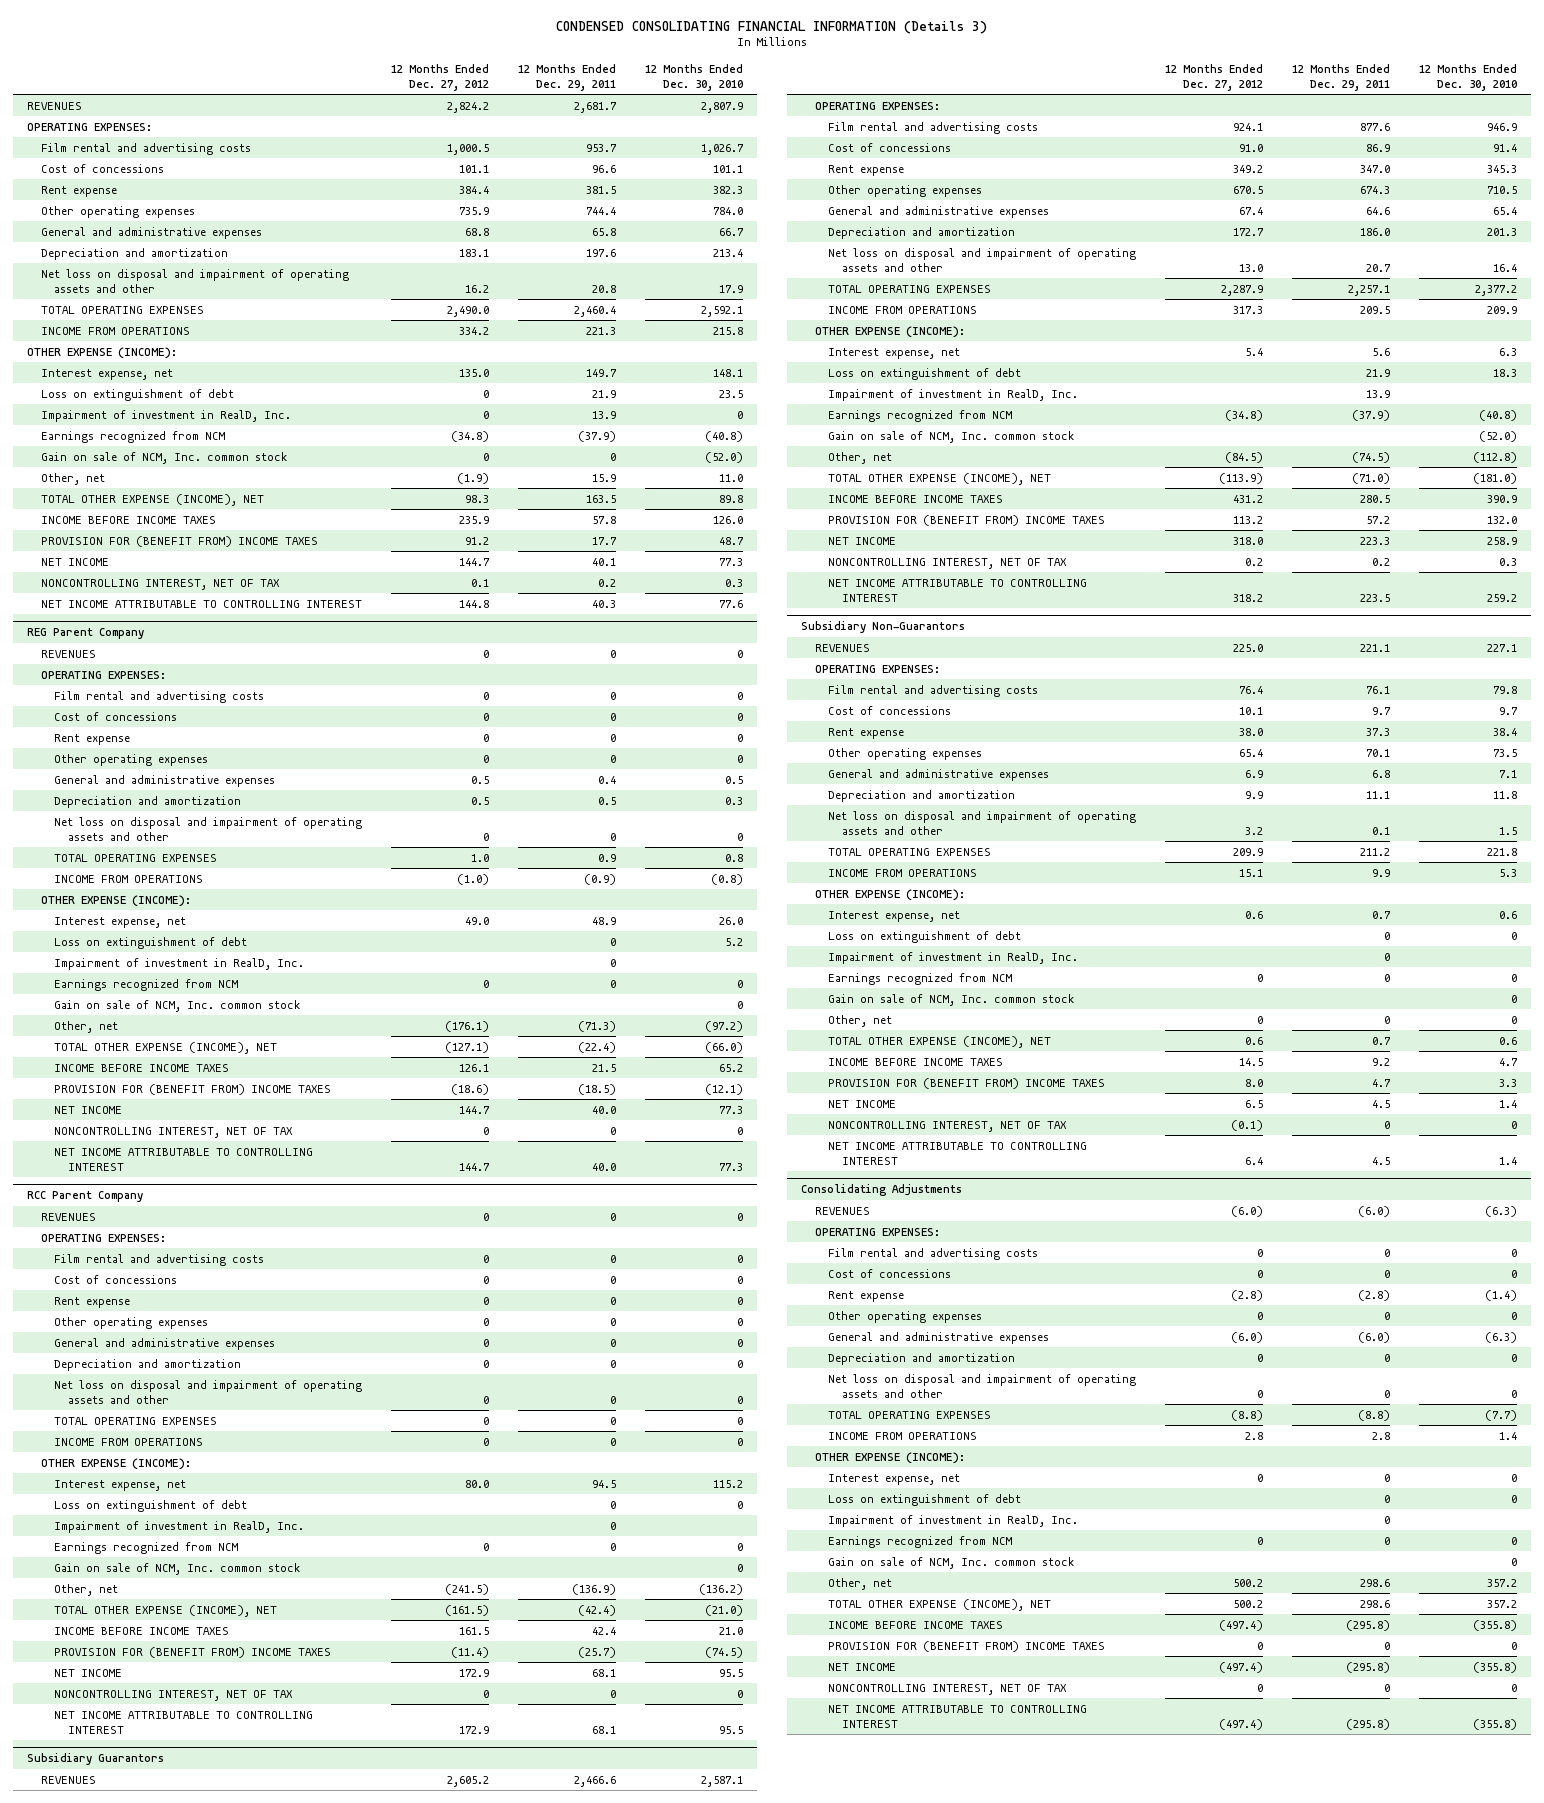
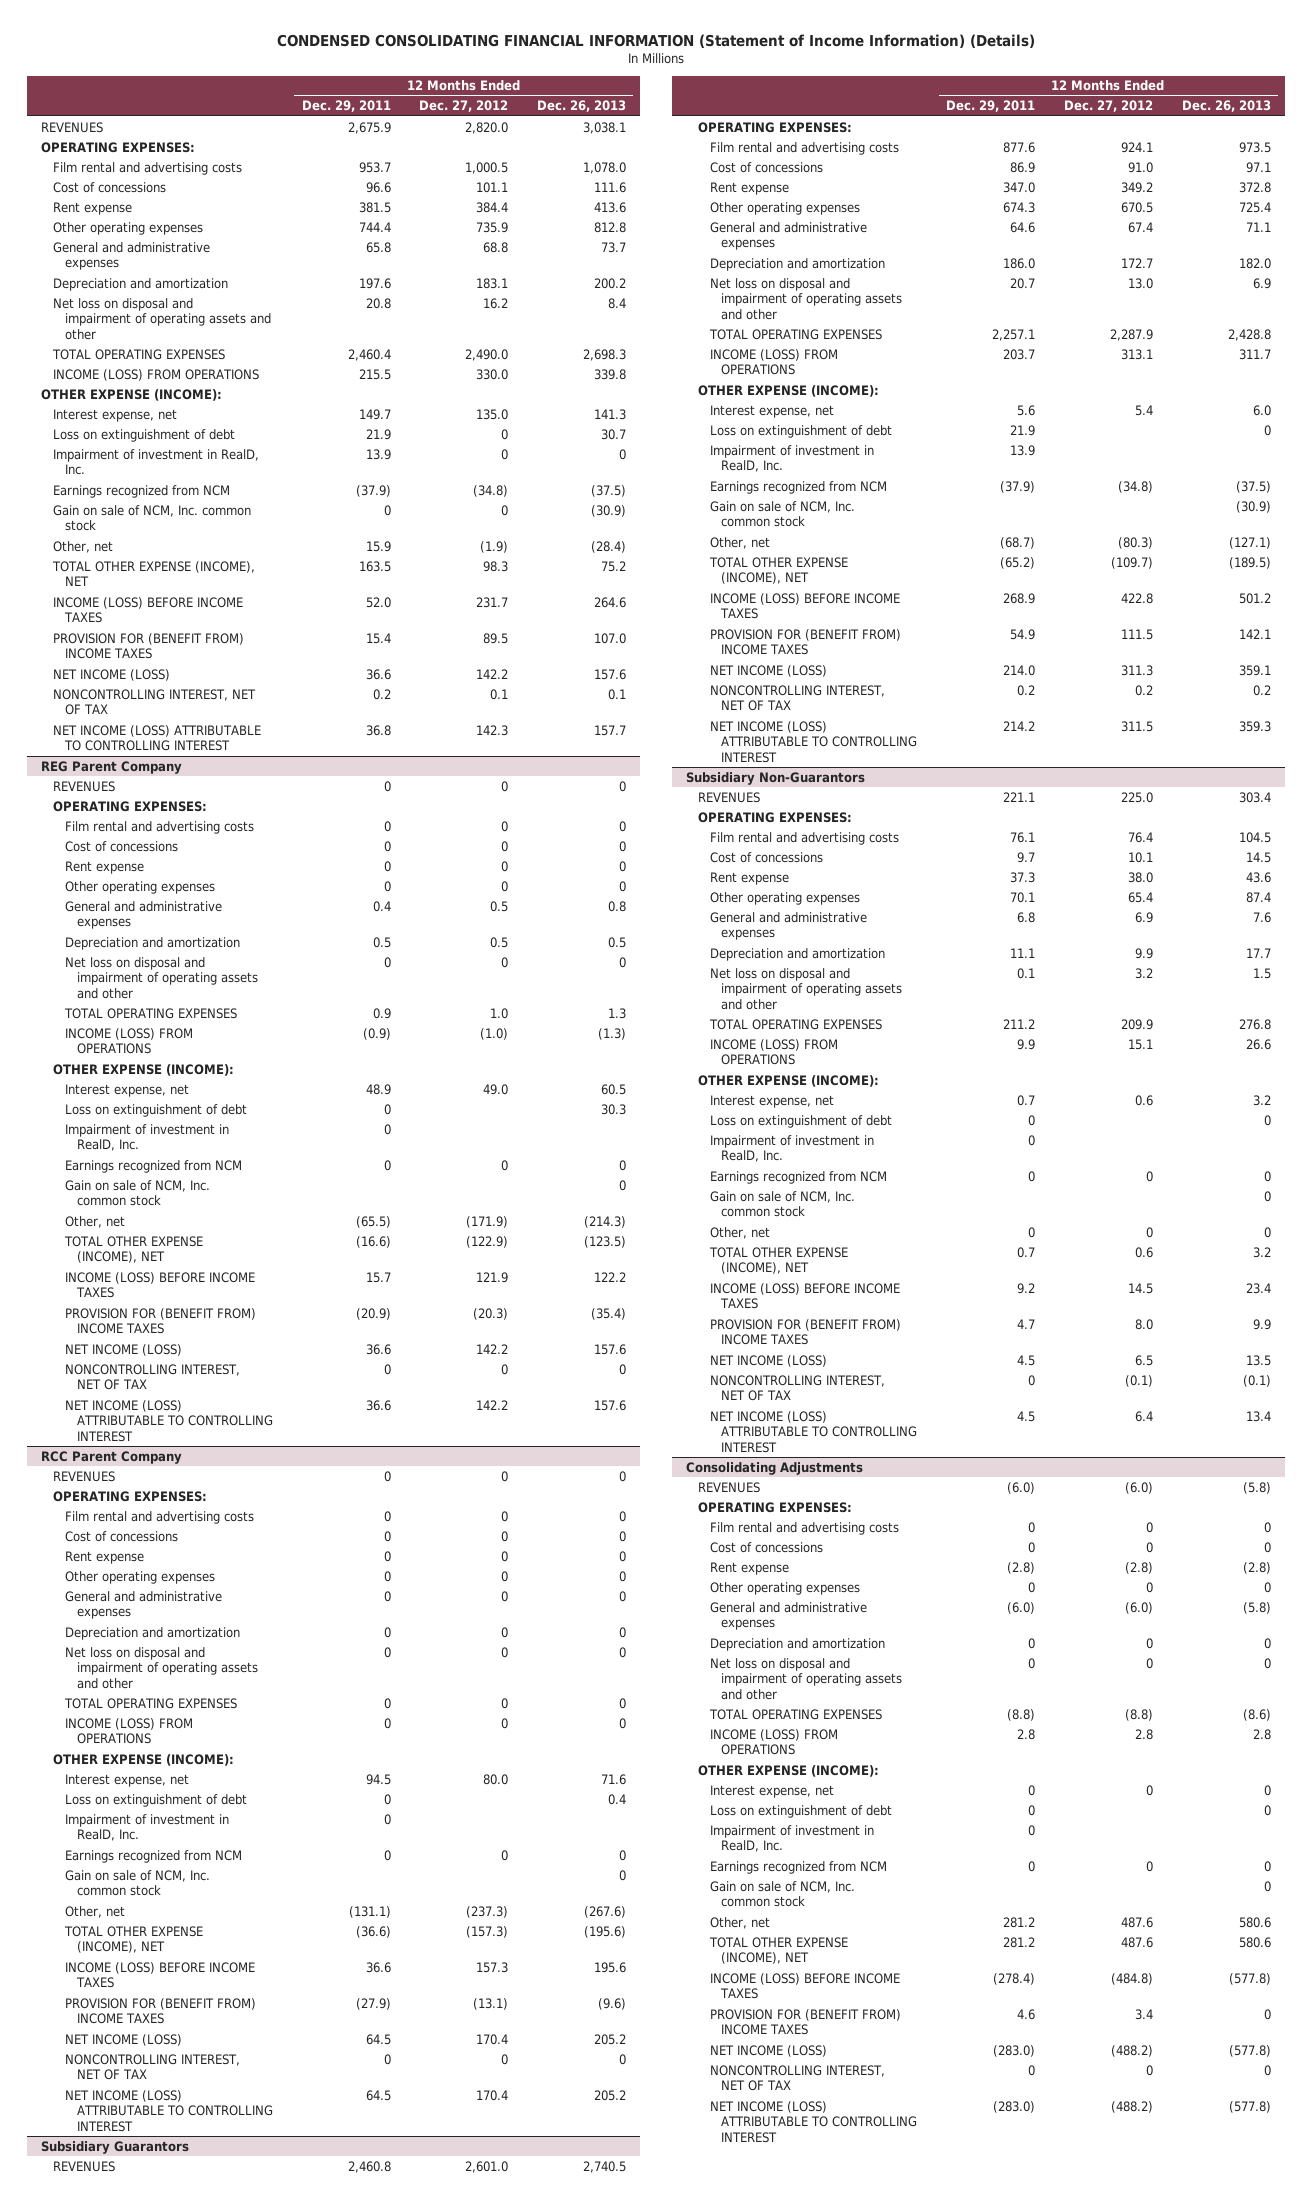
[555,20,987,34] CONDENSED CONSOLIDATING FINANCIAL INFORMATION (Details 3) -> [276,34,1035,49] CONDENSED CONSOLIDATING FINANCIAL INFORMATION (Statement of Income Information) (Details)
[644,63,743,91] 12 Months Ended Dec. 30, 2010 -> none
none -> [536,100,626,113] Dec. 26, 2013
[447,101,490,113] 2,824.2 -> [465,121,509,134] 2,820.0
[573,101,617,113] 2,681.7 -> [347,121,391,134] 2,675.9
[40,326,190,335] INCOME FROM OPERATIONS -> [53,368,260,381] INCOME (LOSS) FROM OPERATIONS
[459,326,490,335] 334.2 -> [476,368,509,380] 330.0
[585,326,616,335] 221.3 -> [358,368,391,380] 215.5
[40,515,216,524] INCOME BEFORE INCOME TAXES -> [53,596,244,624] INCOME (LOSS) BEFORE INCOME TAXES
[459,515,490,524] 235.9 -> [476,596,509,608] 231.7
[591,515,616,524] 57.8 -> [365,596,391,608] 52.0
[465,536,490,545] 91.2 -> [483,632,509,644] 89.5
[591,536,617,545] 17.7 -> [365,632,391,644] 15.4
[40,557,109,566] NET INCOME -> [53,668,171,681] NET INCOME (LOSS)
[459,557,491,566] 144.7 -> [476,668,509,679] 142.2
[591,557,616,566] 40.1 -> [365,668,391,680] 36.6
[40,599,362,608] NET INCOME ATTRIBUTABLE TO CONTROLLING INTEREST -> [53,724,262,752] NET INCOME (LOSS) ATTRIBUTABLE TO CONTROLLING INTEREST
[459,599,490,608] 144.8 -> [476,724,509,736] 142.3
[591,599,616,608] 40.3 -> [365,724,391,736] 36.8
[54,874,204,883] INCOME FROM OPERATIONS -> [65,1027,194,1055] INCOME (LOSS) FROM OPERATIONS
[445,1020,490,1032] (176.1) -> [466,1215,509,1228] (171.9)
[577,1020,616,1032] (71.3) -> [355,1215,391,1228] (65.5)
[445,1041,490,1053] (127.1) -> [466,1235,509,1248] (122.9)
[577,1041,616,1053] (22.4) -> [355,1235,391,1248] (16.6)
[54,1063,230,1072] INCOME BEFORE INCOME TAXES -> [65,1271,256,1299] INCOME (LOSS) BEFORE INCOME TAXES
[459,1063,490,1072] 126.1 -> [476,1271,509,1283] 121.9
[591,1063,616,1072] 21.5 -> [365,1271,391,1283] 15.7
[451,1083,490,1095] (18.6) -> [473,1307,509,1320] (20.3)
[577,1083,616,1095] (18.5) -> [355,1307,391,1320] (20.9)
[54,1105,123,1114] NET INCOME -> [65,1343,183,1356] NET INCOME (LOSS)
[459,1105,491,1114] 144.7 -> [476,1343,509,1354] 142.2
[591,1105,616,1114] 40.0 -> [365,1343,391,1355] 36.6
[54,1147,314,1171] NET INCOME ATTRIBUTABLE TO CONTROLLING INTEREST -> [65,1399,273,1442] NET INCOME (LOSS) ATTRIBUTABLE TO CONTROLLING INTEREST
[459,1162,491,1171] 144.7 -> [476,1399,509,1410] 142.2
[591,1162,616,1171] 40.0 -> [365,1399,391,1411] 36.6
[54,1437,204,1446] INCOME FROM OPERATIONS -> [65,1717,194,1745] INCOME (LOSS) FROM OPERATIONS
[445,1583,490,1595] (241.5) -> [466,1905,509,1918] (237.3)
[571,1583,616,1595] (136.9) -> [348,1905,391,1918] (131.1)
[445,1604,490,1616] (161.5) -> [466,1925,509,1938] (157.3)
[577,1604,616,1616] (42.4) -> [355,1925,391,1938] (36.6)
[54,1626,230,1635] INCOME BEFORE INCOME TAXES -> [65,1961,256,1989] INCOME (LOSS) BEFORE INCOME TAXES
[459,1626,490,1635] 161.5 -> [476,1961,509,1973] 157.3
[591,1626,616,1635] 42.4 -> [365,1961,391,1973] 36.6
[451,1646,490,1658] (11.4) -> [473,1997,509,2010] (13.1)
[577,1646,616,1658] (25.7) -> [355,1997,391,2010] (27.9)
[54,1668,123,1677] NET INCOME -> [65,2033,183,2046] NET INCOME (LOSS)
[459,1668,490,1677] 172.9 -> [476,2033,509,2045] 170.4
[591,1668,616,1677] 68.1 -> [365,2033,391,2045] 64.5
[54,1710,314,1734] NET INCOME ATTRIBUTABLE TO CONTROLLING INTEREST -> [65,2089,273,2132] NET INCOME (LOSS) ATTRIBUTABLE TO CONTROLLING INTEREST
[459,1725,490,1734] 172.9 -> [476,2089,509,2101] 170.4
[591,1725,616,1734] 68.1 -> [365,2089,391,2101] 64.5
[447,1775,490,1787] 2,605.2 -> [465,2160,509,2173] 2,601.0
[573,1775,616,1787] 2,466.6 -> [347,2160,391,2173] 2,460.8
[828,305,978,314] INCOME FROM OPERATIONS -> [709,348,838,376] INCOME (LOSS) FROM OPERATIONS
[1233,305,1264,314] 317.3 -> [1120,348,1153,360] 313.1
[1360,305,1391,314] 209.5 -> [1003,348,1036,360] 203.7
[1225,451,1264,463] (84.5) -> [1117,536,1153,549] (80.3)
[1352,451,1391,463] (74.5) -> [1000,536,1036,549] (68.7)
[1219,472,1264,484] (113.9) -> [1110,556,1153,569] (109.7)
[1352,472,1391,484] (71.0) -> [1000,556,1036,569] (65.2)
[828,494,1004,503] INCOME BEFORE INCOME TAXES -> [709,592,900,620] INCOME (LOSS) BEFORE INCOME TAXES
[1233,494,1264,503] 431.2 -> [1120,592,1153,604] 422.8
[1360,494,1391,503] 280.5 -> [1003,592,1036,604] 268.9
[1233,515,1264,524] 113.2 -> [1120,628,1153,640] 111.5
[1366,515,1391,524] 57.2 -> [1010,628,1036,640] 54.9
[828,536,897,545] NET INCOME -> [709,664,827,677] NET INCOME (LOSS)
[1233,536,1264,545] 318.0 -> [1120,664,1153,676] 311.3
[1360,536,1391,545] 223.3 -> [1003,664,1036,676] 214.0
[828,578,1088,602] NET INCOME ATTRIBUTABLE TO CONTROLLING INTEREST -> [709,720,918,763] NET INCOME (LOSS) ATTRIBUTABLE TO CONTROLLING INTEREST
[1233,593,1264,602] 318.2 -> [1120,720,1153,732] 311.5
[1360,593,1391,602] 223.5 -> [1003,720,1036,731] 214.2
[828,868,978,877] INCOME FROM OPERATIONS -> [709,1038,838,1066] INCOME (LOSS) FROM OPERATIONS
[828,1057,1004,1066] INCOME BEFORE INCOME TAXES -> [709,1282,900,1310] INCOME (LOSS) BEFORE INCOME TAXES
[828,1099,897,1108] NET INCOME -> [709,1354,827,1367] NET INCOME (LOSS)
[828,1141,1088,1165] NET INCOME ATTRIBUTABLE TO CONTROLLING INTEREST -> [709,1410,918,1453] NET INCOME (LOSS) ATTRIBUTABLE TO CONTROLLING INTEREST
[828,1431,978,1440] INCOME FROM OPERATIONS -> [709,1728,838,1756] INCOME (LOSS) FROM OPERATIONS
[1233,1578,1264,1587] 500.2 -> [1120,1916,1153,1928] 487.6
[1360,1578,1391,1587] 298.6 -> [1003,1916,1036,1928] 281.2
[1233,1599,1264,1608] 500.2 -> [1120,1936,1153,1948] 487.6
[1360,1599,1391,1608] 298.6 -> [1003,1936,1036,1948] 281.2
[828,1620,1004,1629] INCOME BEFORE INCOME TAXES -> [709,1972,900,2000] INCOME (LOSS) BEFORE INCOME TAXES
[1219,1619,1264,1631] (497.4) -> [1110,1972,1153,1985] (484.8)
[1346,1619,1391,1631] (295.8) -> [993,1972,1036,1985] (278.4)
[1257,1641,1264,1650] 0 -> [1134,2008,1153,2020] 3.4
[1384,1641,1391,1650] 0 -> [1017,2008,1036,2020] 4.6
[828,1662,897,1671] NET INCOME -> [709,2044,827,2057] NET INCOME (LOSS)
[1219,1661,1264,1673] (497.4) -> [1110,2044,1153,2057] (488.2)
[1346,1661,1391,1673] (295.8) -> [993,2044,1036,2057] (283.0)
[828,1704,1088,1728] NET INCOME ATTRIBUTABLE TO CONTROLLING INTEREST -> [709,2100,918,2143] NET INCOME (LOSS) ATTRIBUTABLE TO CONTROLLING INTEREST
[1219,1718,1264,1730] (497.4) -> [1110,2100,1153,2113] (488.2)
[1346,1718,1391,1730] (295.8) -> [993,2100,1036,2113] (283.0)

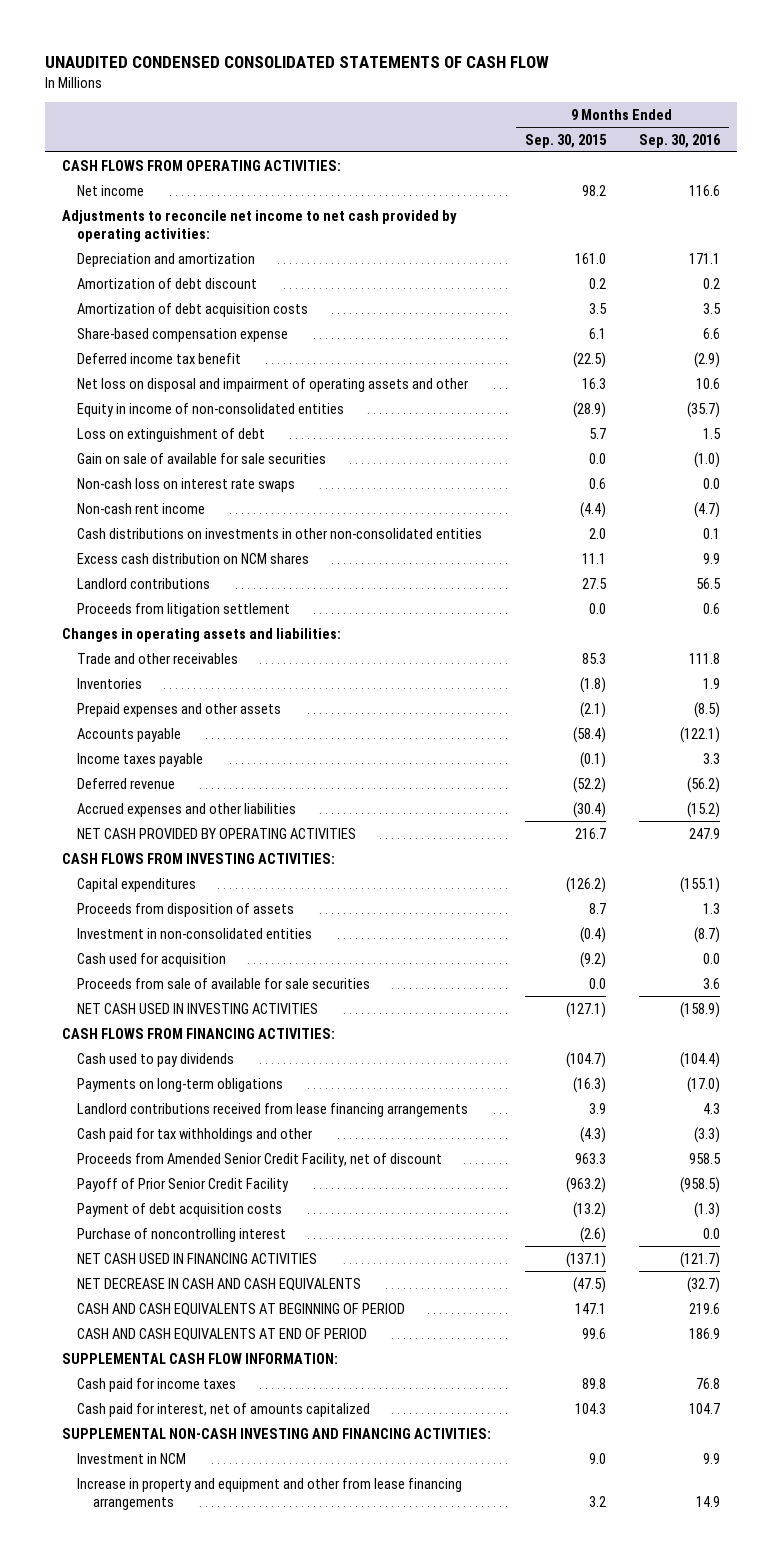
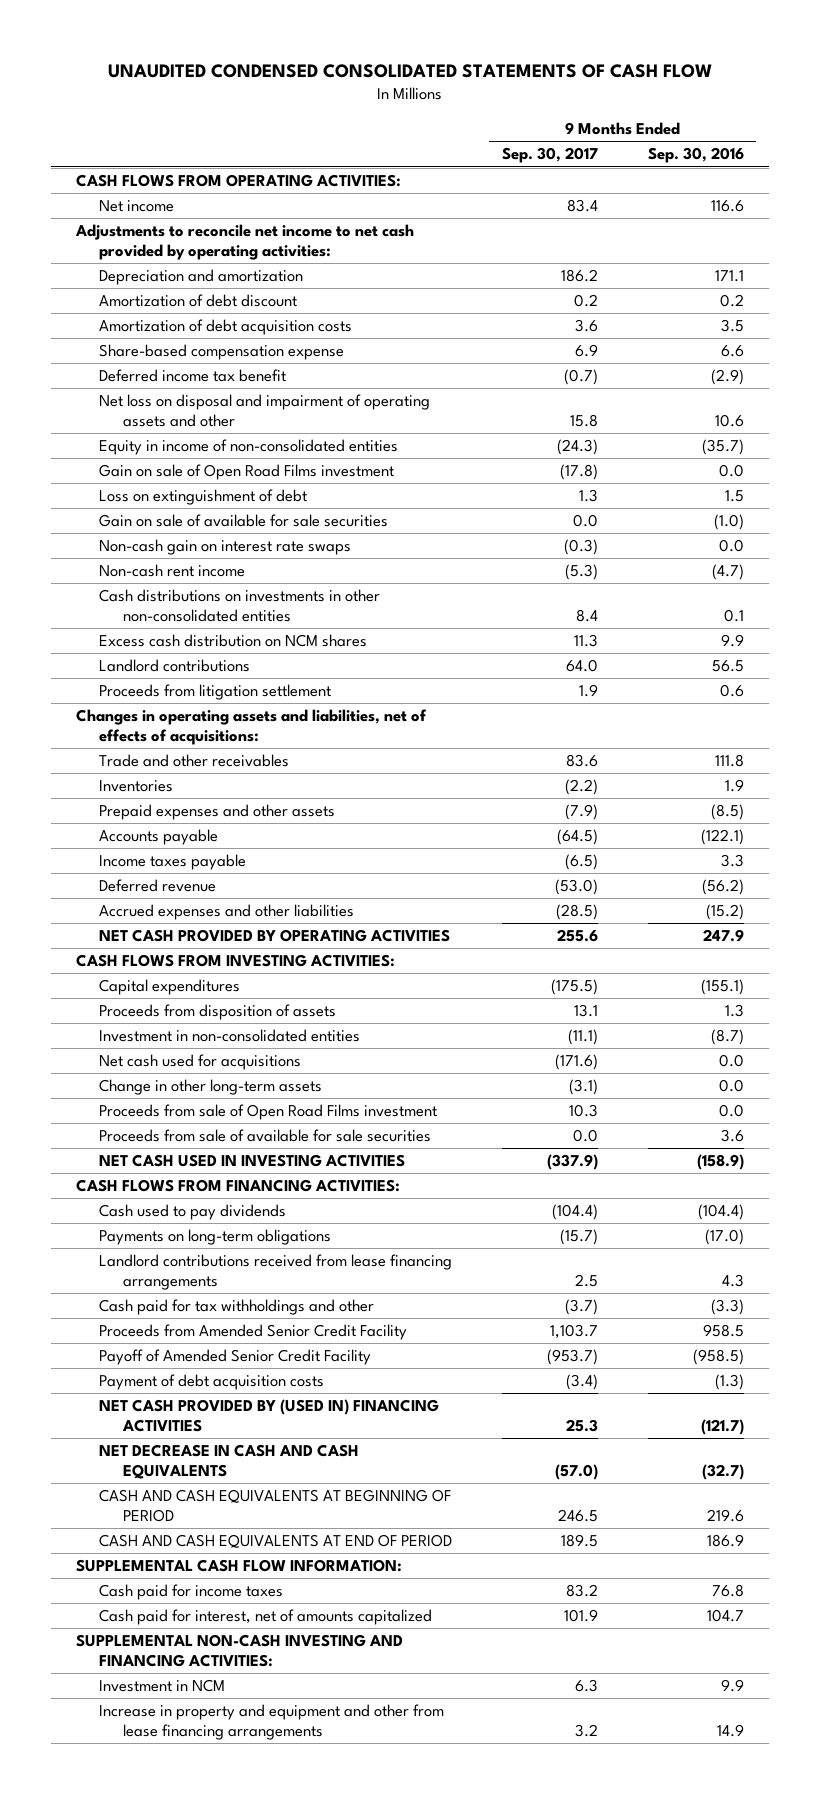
[524,133,607,148] Sep. 30, 2015 -> none
none -> [501,147,598,164] Sep. 30, 2017
none -> [99,464,395,481] Gain on sale of Open Road Films investment
[77,477,296,492] Non-cash loss on interest rate swaps -> [99,539,352,556] Non-cash gain on interest rate swaps
[62,627,342,642] Changes in operating assets and liabilities: -> [75,709,427,745] Changes in operating assets and liabilities, net of effects of acquisitions:
[77,952,227,967] Cash used for acquisition -> [99,1054,302,1071] Net cash used for acquisitions
none -> [99,1079,323,1096] Change in other long-term assets
none -> [99,1104,438,1121] Proceeds from sale of Open Road Films investment
[77,1152,443,1167] Proceeds from Amended Senior Credit Facility, net of discount -> [99,1324,408,1341] Proceeds from Amended Senior Credit Facility
[77,1177,290,1192] Payoff of Prior Senior Credit Facility -> [99,1349,372,1366] Payoff of Amended Senior Credit Facility
[77,1227,287,1242] Purchase of noncontrolling interest -> none
[77,1252,318,1264] NET CASH USED IN FINANCING ACTIVITIES -> [99,1399,440,1432] NET CASH PROVIDED BY (USED IN) FINANCING ACTIVITIES

